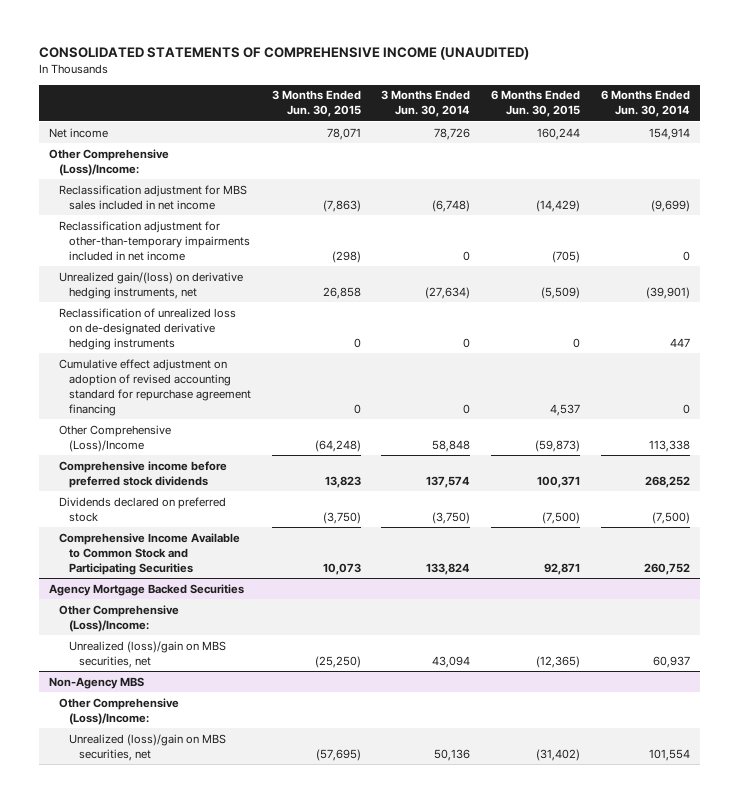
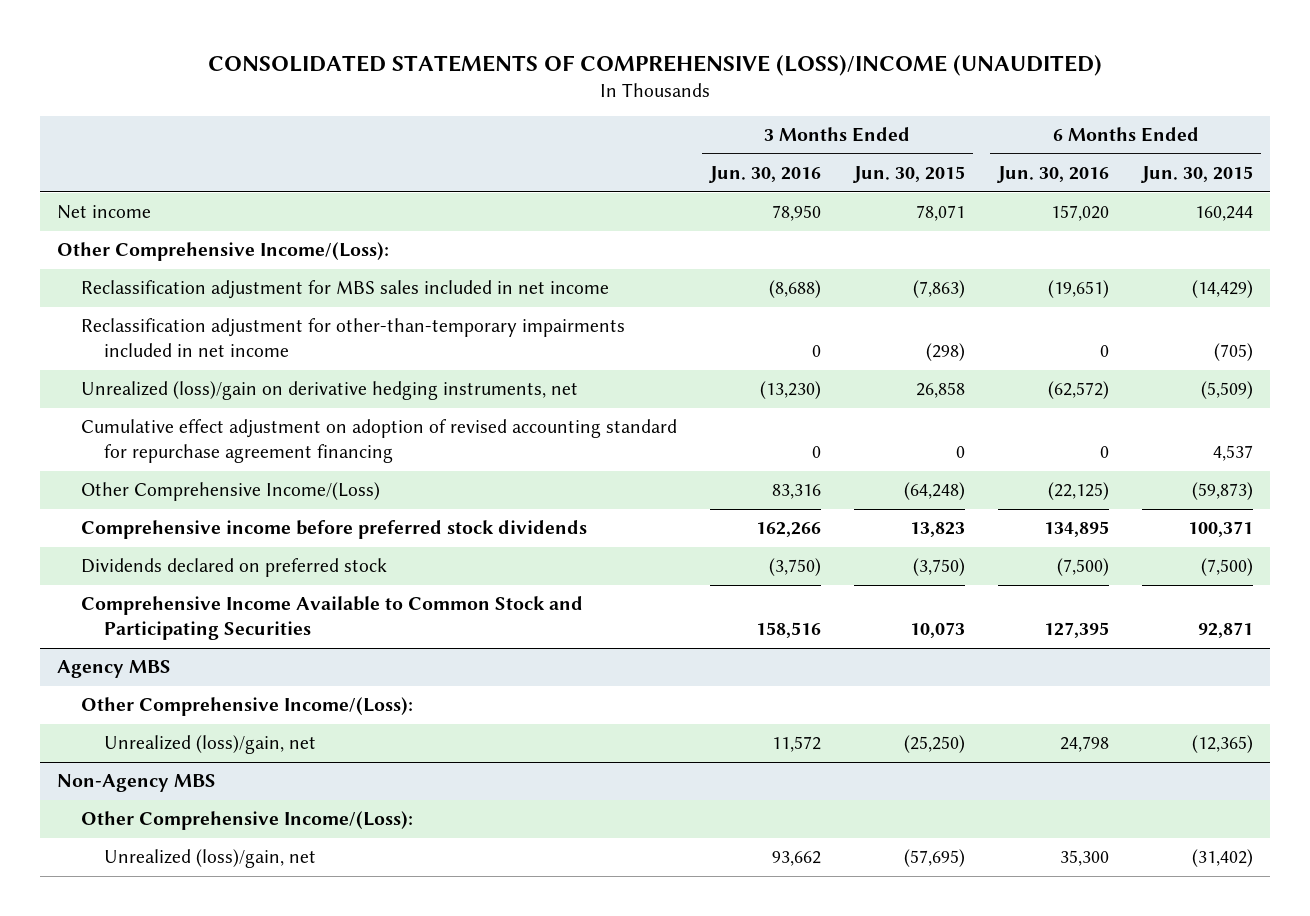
[38,46,529,60] CONSOLIDATED STATEMENTS OF COMPREHENSIVE INCOME (UNAUDITED) -> [208,54,1103,76] CONSOLIDATED STATEMENTS OF COMPREHENSIVE (LOSS)/INCOME (UNAUDITED)
[381,90,471,118] 3 Months Ended Jun. 30, 2014 -> none
[600,90,690,118] 6 Months Ended Jun. 30, 2014 -> none
none -> [708,166,821,184] Jun. 30, 2016
none -> [997,166,1110,184] Jun. 30, 2016
[49,148,170,176] Other Comprehensive (Loss)/Income: -> [56,242,389,262] Other Comprehensive Income/(Loss):
[59,307,237,350] Reclassification of unrealized loss on de-designated derivative hedging instruments -> none
[59,271,244,299] Unrealized gain/(loss) on derivative hedging instruments, net -> [80,381,578,401] Unrealized (loss)/gain on derivative hedging instruments, net
[59,424,172,452] Other Comprehensive (Loss)/Income -> [80,482,380,502] Other Comprehensive Income/(Loss)
[49,583,245,596] Agency Mortgage Backed Securities -> [56,660,171,679] Agency MBS
[59,604,180,632] Other Comprehensive (Loss)/Income: -> [80,697,413,717] Other Comprehensive Income/(Loss):
[69,640,227,668] Unrealized (loss)/gain on MBS securities, net -> [104,735,317,755] Unrealized (loss)/gain, net
[59,697,180,725] Other Comprehensive (Loss)/Income: -> [80,811,413,831] Other Comprehensive Income/(Loss):
[69,733,227,761] Unrealized (loss)/gain on MBS securities, net -> [104,849,317,869] Unrealized (loss)/gain, net

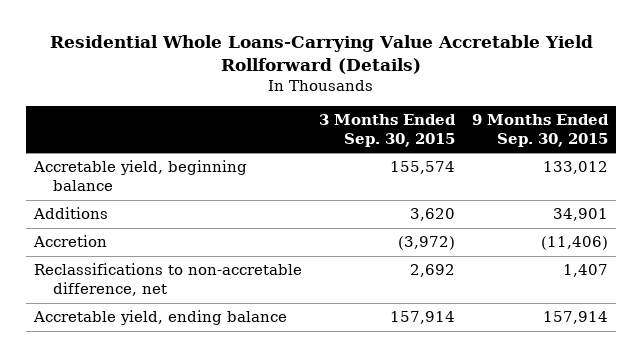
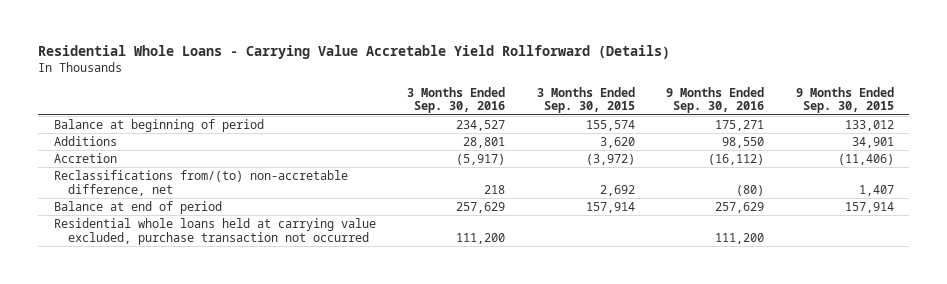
[49,35,593,75] Residential Whole Loans-Carrying Value Accretable Yield Rollforward (Details) -> [37,45,670,60] Residential Whole Loans - Carrying Value Accretable Yield Rollforward (Details)
none -> [407,86,506,114] 3 Months Ended Sep. 30, 2016
none -> [666,86,765,114] 9 Months Ended Sep. 30, 2016
[33,160,248,192] Accretable yield, beginning balance -> [53,118,264,132] Balance at beginning of period
[34,263,303,297] Reclassifications to non-accretable difference, net -> [53,169,348,196] Reclassifications from/(to) non-accretable difference, net
[33,310,288,326] Accretable yield, ending balance -> [53,200,222,214] Balance at end of period
none -> [53,217,376,245] Residential whole loans held at carrying value excluded, purchase transaction not occurred

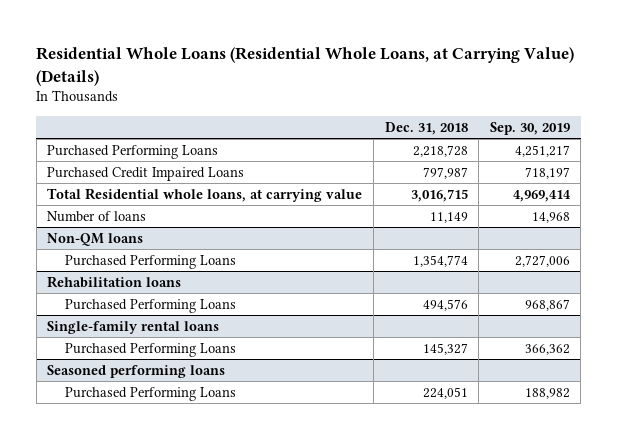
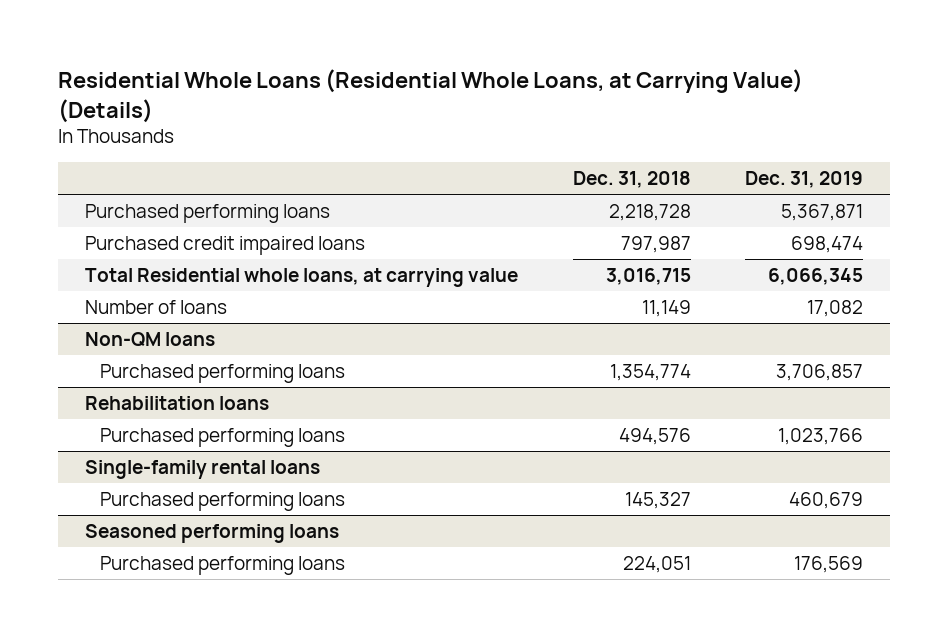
[489,121,570,135] Sep. 30, 2019 -> none
none -> [744,171,863,189] Dec. 31, 2019
[47,144,219,159] Purchased Performing Loans -> [85,203,331,223] Purchased performing loans
[47,166,245,181] Purchased Credit Impaired Loans -> [85,235,366,255] Purchased credit impaired loans
[65,254,237,269] Purchased Performing Loans -> [99,363,345,383] Purchased performing loans
[65,298,237,313] Purchased Performing Loans -> [99,427,345,447] Purchased performing loans
[65,342,237,357] Purchased Performing Loans -> [99,491,345,511] Purchased performing loans
[65,386,237,401] Purchased Performing Loans -> [99,555,345,575] Purchased performing loans

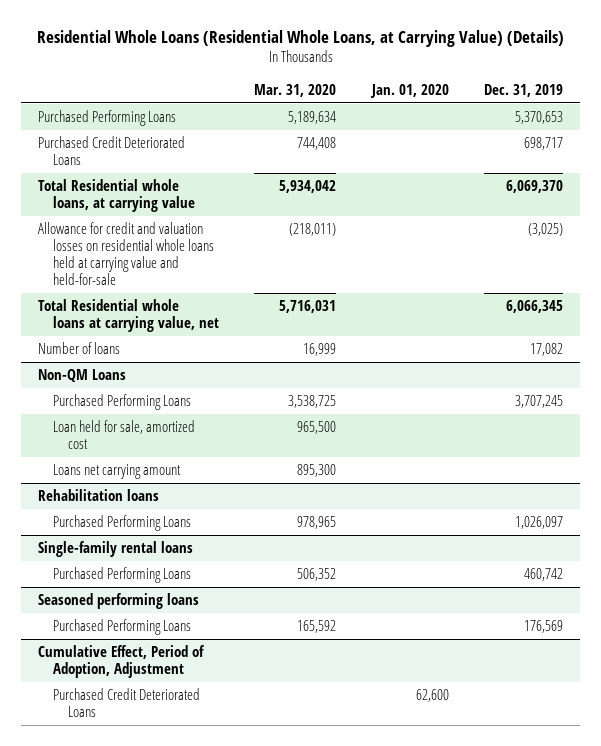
[572,171,691,189] Dec. 31, 2018 -> none
none -> [254,83,337,97] Mar. 31, 2020
none -> [369,83,449,98] Jan. 01, 2020
[85,203,331,223] Purchased performing loans -> [38,110,177,127] Purchased Performing Loans
[780,203,863,221] 5,367,871 -> [514,111,563,125] 5,370,653
[85,235,366,255] Purchased credit impaired loans -> [38,136,186,166] Purchased Credit Deteriorated Loans
[790,235,863,253] 698,474 -> [523,137,563,151] 698,717
[767,267,863,285] 6,066,345 -> [505,180,563,194] 6,069,370
none -> [38,222,215,286] Allowance for credit and valuation losses on residential whole loans held at carrying value and held-for-sale
none -> [38,299,220,333] Total Residential whole loans at carrying value, net
[85,331,216,347] Non-QM loans -> [38,369,127,383] Non-QM Loans
[99,363,345,383] Purchased performing loans -> [53,394,192,411] Purchased Performing Loans
[775,363,863,381] 3,706,857 -> [514,395,563,409] 3,707,245
none -> [53,420,196,450] Loan held for sale, amortized cost
none -> [53,464,182,480] Loans net carrying amount
[99,427,345,447] Purchased performing loans -> [53,515,192,532] Purchased Performing Loans
[777,427,863,445] 1,023,766 -> [514,516,563,530] 1,026,097
[99,491,345,511] Purchased performing loans -> [53,567,192,584] Purchased Performing Loans
[788,491,863,509] 460,679 -> [523,568,563,582] 460,742
[99,555,345,575] Purchased performing loans -> [53,619,192,636] Purchased Performing Loans
none -> [38,645,206,679] Cumulative Effect, Period of Adoption, Adjustment
none -> [53,688,201,718] Purchased Credit Deteriorated Loans

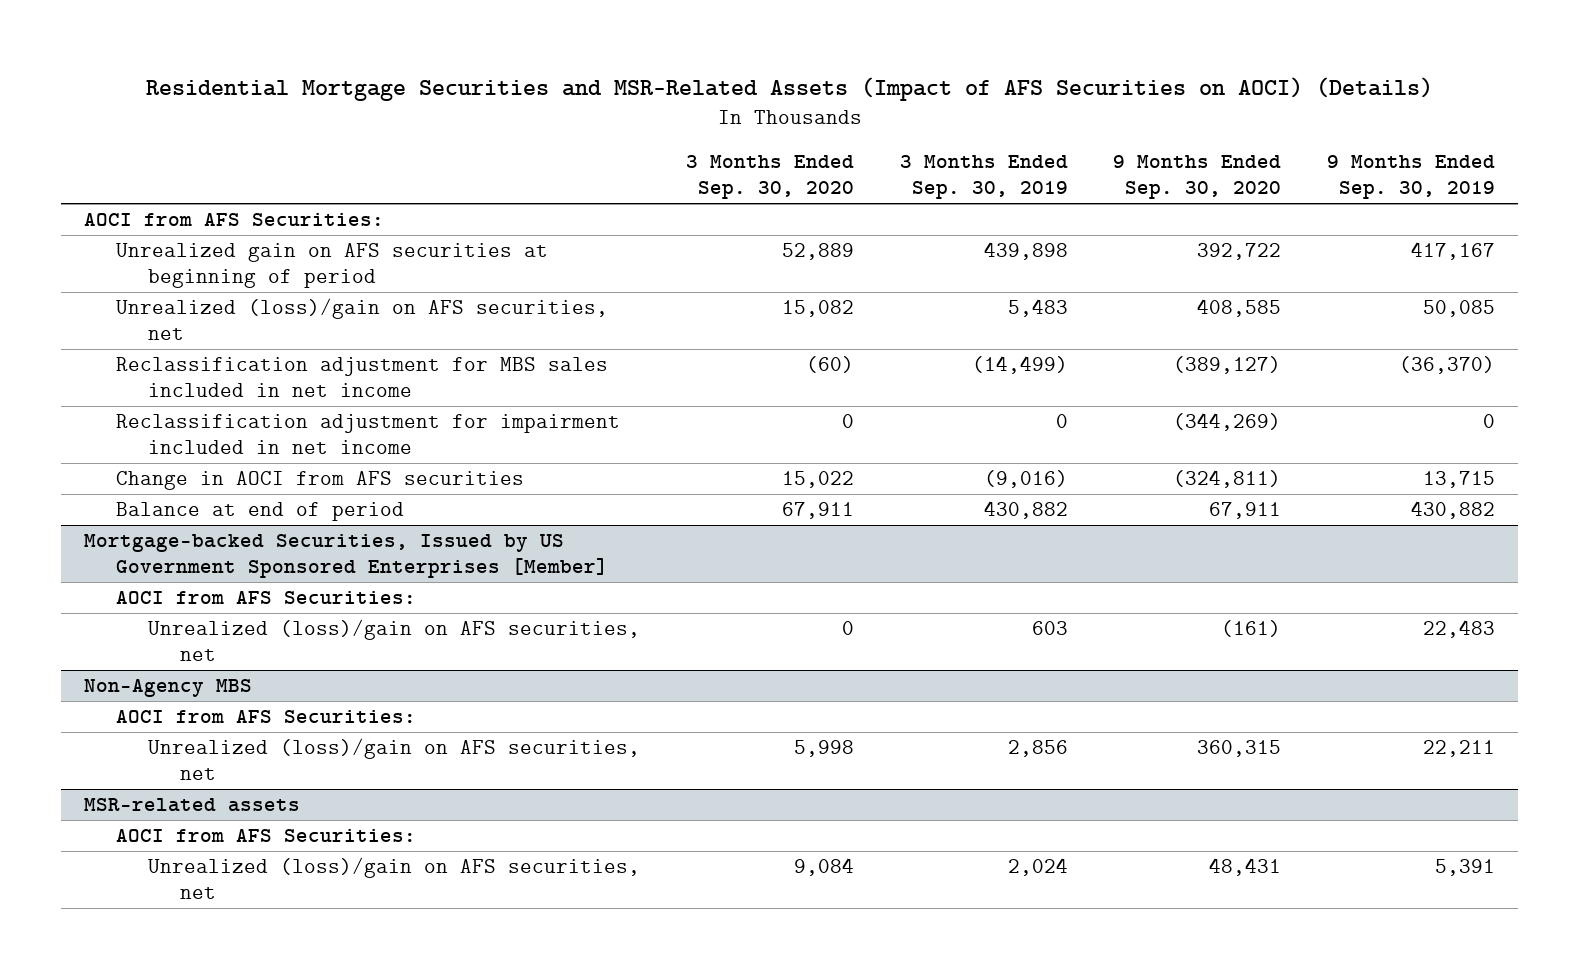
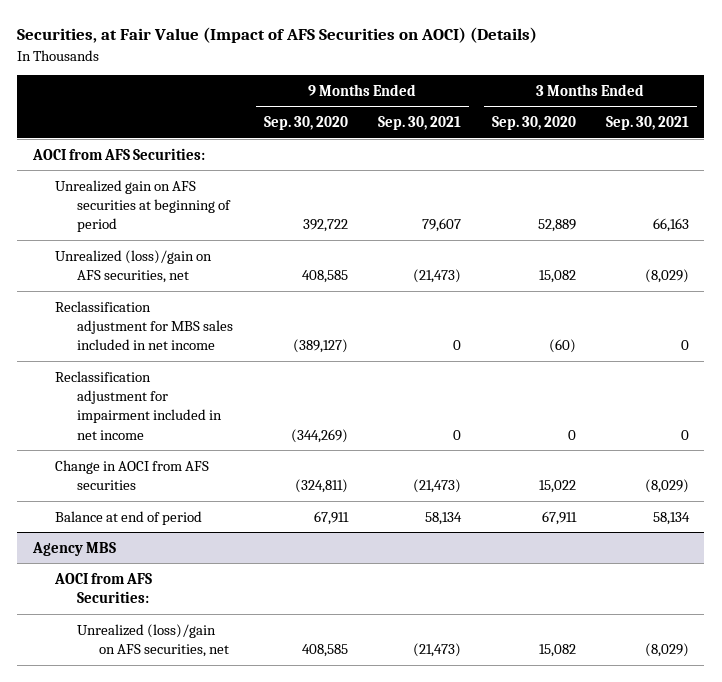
[145,77,1433,102] Residential Mortgage Securities and MSR-Related Assets (Impact of AFS Securities on AOCI) (Details) -> [17,27,538,44] Securities, at Fair Value (Impact of AFS Securities on AOCI) (Details)
[899,155,1068,200] 3 Months Ended Sep. 30, 2019 -> none
[1327,155,1496,200] 9 Months Ended Sep. 30, 2019 -> none
none -> [378,116,462,131] Sep. 30, 2021
none -> [606,116,690,131] Sep. 30, 2021
[116,591,417,605] AOCI from AFS Securities: -> none
[148,619,641,662] Unrealized (loss)/gain on AFS securities, net -> none
[84,679,253,698] Non-Agency MBS -> none
[116,710,417,724] AOCI from AFS Securities: -> none
[148,738,641,781] Unrealized (loss)/gain on AFS securities, net -> none
[84,798,301,813] MSR-related assets -> none
[84,534,609,579] Mortgage-backed Securities, Issued by US Government Sponsored Enterprises [Member] -> [31,541,116,556] Agency MBS
[793,858,854,877] 9,084 -> [538,643,576,657] 15,082
[1209,858,1282,877] 48,431 -> [301,643,348,657] 408,585

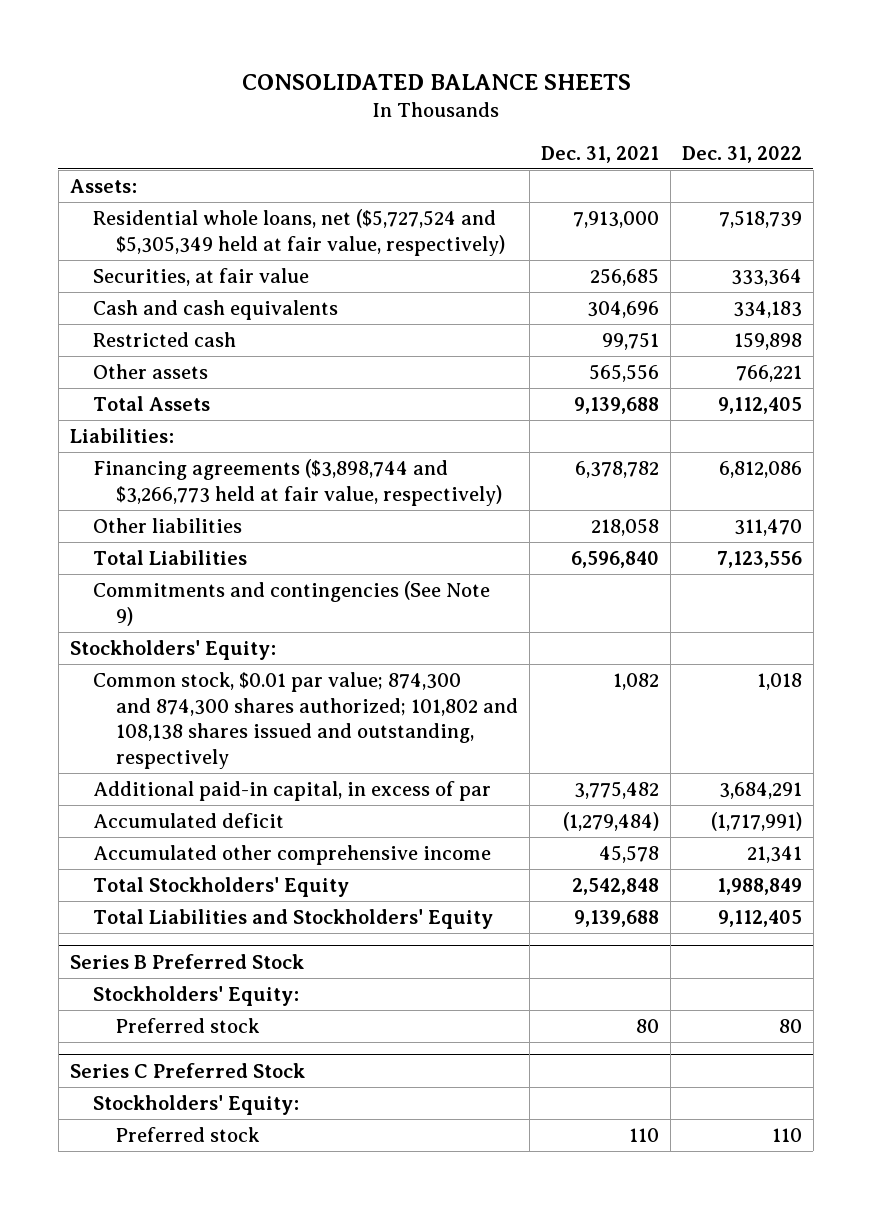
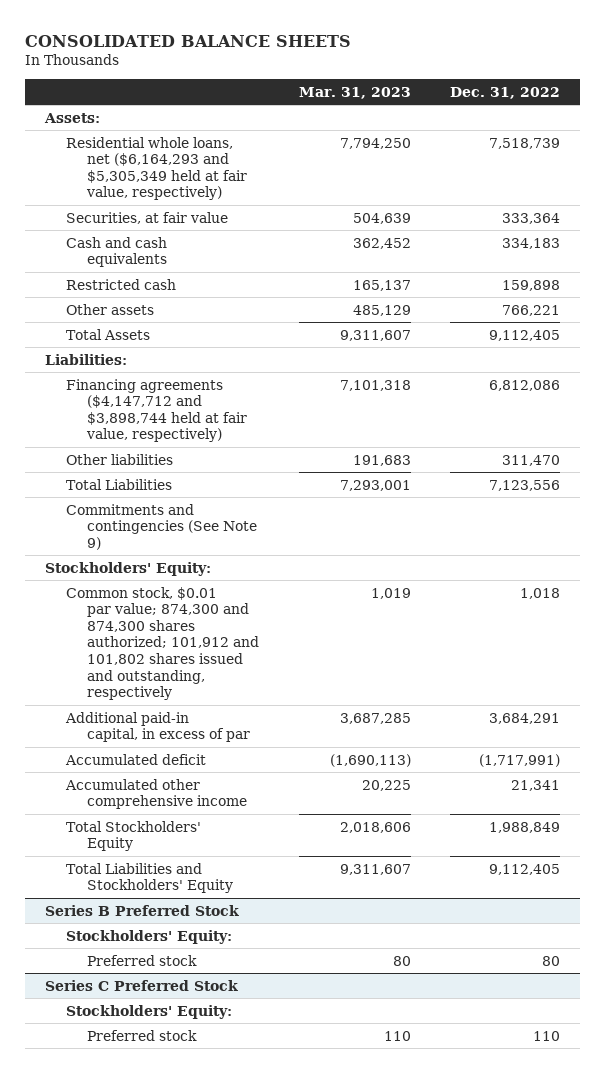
[540,145,659,163] Dec. 31, 2021 -> none
none -> [298,86,411,99] Mar. 31, 2023
[92,208,505,256] Residential whole loans, net ($5,727,524 and $5,305,349 held at fair value, respectively) -> [66,136,248,201] Residential whole loans, net ($6,164,293 and $5,305,349 held at fair value, respectively)
[92,458,502,506] Financing agreements ($3,898,744 and $3,266,773 held at fair value, respectively) -> [66,378,248,443] Financing agreements ($4,147,712 and $3,898,744 held at fair value, respectively)
[92,671,518,770] Common stock, $0.01 par value; 874,300 and 874,300 shares authorized; 101,802 and 108,138 shares issued and outstanding, respectively -> [66,586,260,701] Common stock, $0.01 par value; 874,300 and 874,300 shares authorized; 101,912 and 101,802 shares issued and outstanding, respectively

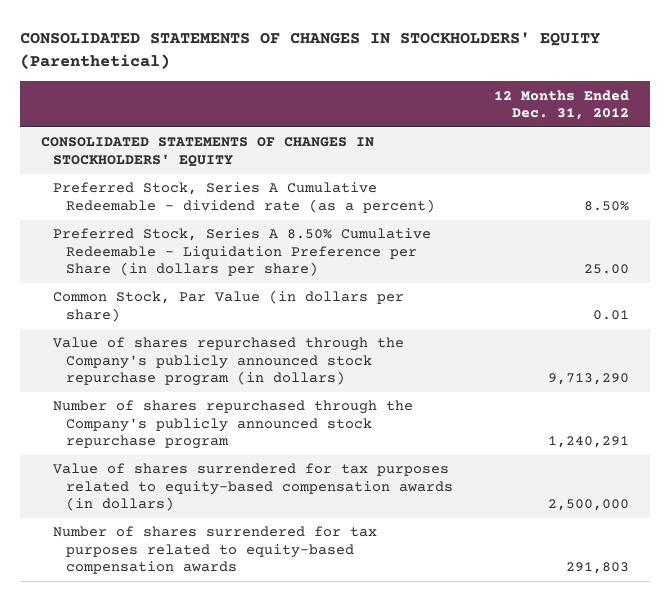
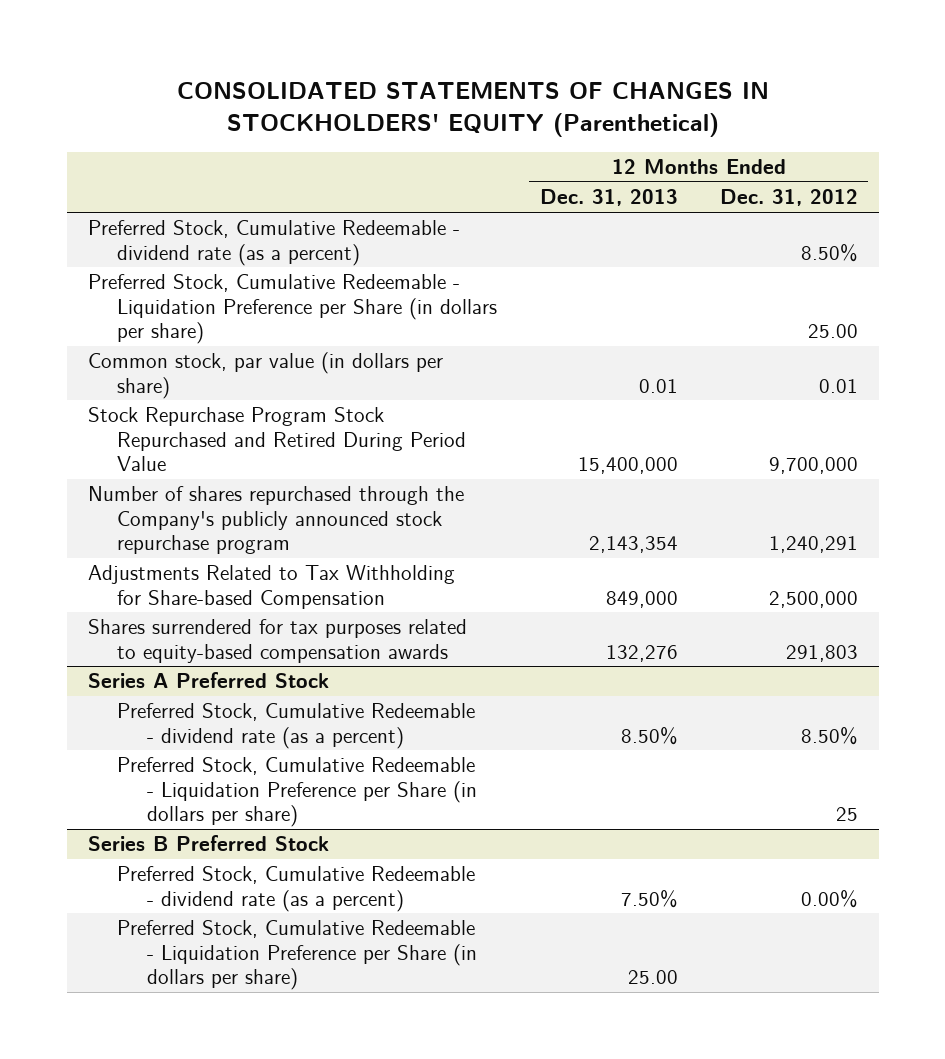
none -> [539,189,678,207] Dec. 31, 2013
[40,137,374,167] CONSOLIDATED STATEMENTS OF CHANGES IN STOCKHOLDERS' EQUITY -> none
[53,182,435,213] Preferred Stock, Series A Cumulative Redeemable - dividend rate (as a percent) -> [87,220,460,266] Preferred Stock, Cumulative Redeemable - dividend rate (as a percent)
[53,228,432,277] Preferred Stock, Series A 8.50% Cumulative Redeemable - Liquidation Preference per Share (in dollars per share) -> [87,274,498,344] Preferred Stock, Cumulative Redeemable - Liquidation Preference per Share (in dollars per share)
[53,290,405,322] Common Stock, Par Value (in dollars per share) -> [87,352,443,399] Common stock, par value (in dollars per share)
[53,337,405,387] Value of shares repurchased through the Company's publicly announced stock repurchase program (in dollars) -> [87,407,467,471] Stock Repurchase Program Stock Repurchased and Retired During Period Value
[548,373,630,386] 9,713,290 -> [768,456,858,474] 9,700,000
[53,463,453,512] Value of shares surrendered for tax purposes related to equity-based compensation awards (in dollars) -> [87,565,455,609] Adjustments Related to Tax Withholding for Share-based Compensation
[53,526,378,575] Number of shares surrendered for tax purposes related to equity-based compensation awards -> [87,619,467,663] Shares surrendered for tax purposes related to equity-based compensation awards
none -> [87,672,329,689] Series A Preferred Stock
none -> [117,703,476,749] Preferred Stock, Cumulative Redeemable - dividend rate (as a percent)
none -> [117,757,478,827] Preferred Stock, Cumulative Redeemable - Liquidation Preference per Share (in dollars per share)
none -> [87,835,329,852] Series B Preferred Stock
none -> [117,866,476,912] Preferred Stock, Cumulative Redeemable - dividend rate (as a percent)
none -> [117,920,478,990] Preferred Stock, Cumulative Redeemable - Liquidation Preference per Share (in dollars per share)

